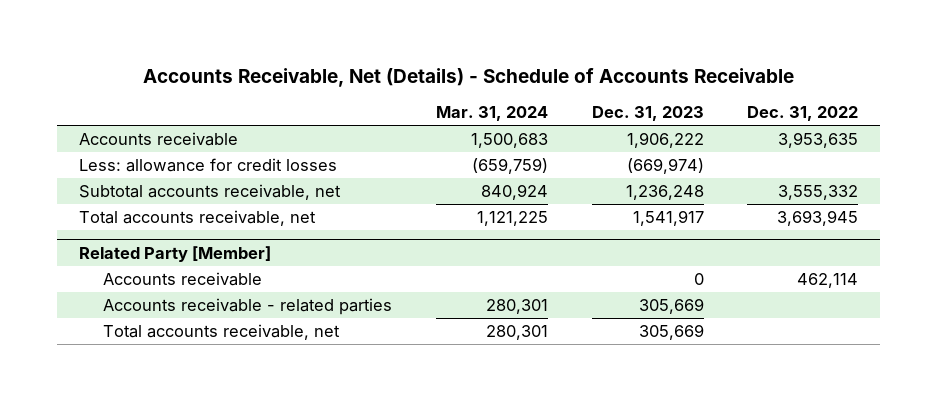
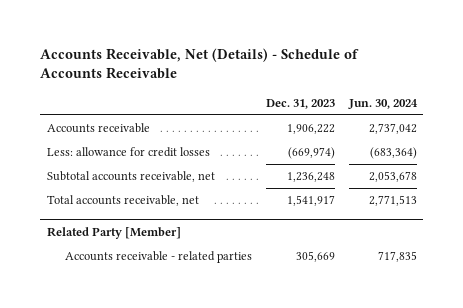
[436,106,549,122] Mar. 31, 2024 -> none
[747,106,859,122] Dec. 31, 2022 -> none
none -> [347,98,418,109] Jun. 30, 2024
[103,272,263,287] Accounts receivable -> none
[103,324,341,341] Total accounts receivable, net -> none

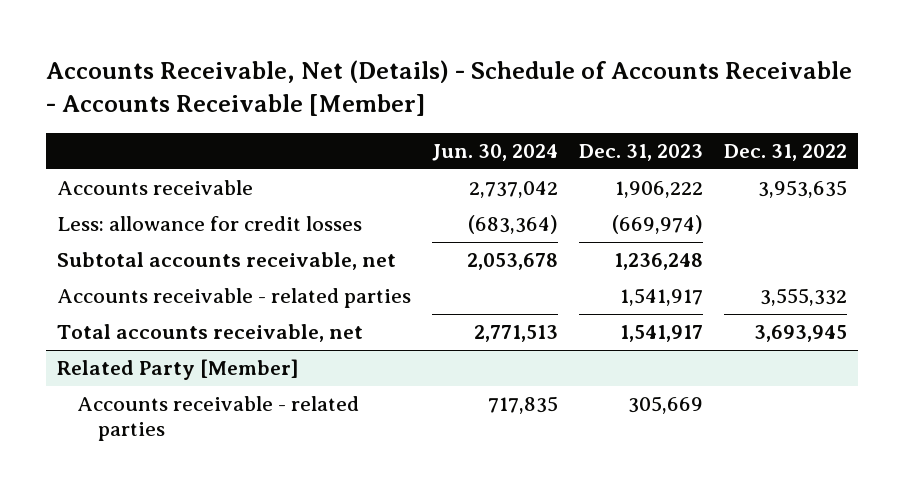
[39,47,359,80] Accounts Receivable, Net (Details) - Schedule of Accounts Receivable -> [46,60,853,116] Accounts Receivable, Net (Details) - Schedule of Accounts Receivable - Accounts Receivable [Member]
none -> [724,144,848,162] Dec. 31, 2022
none -> [56,288,411,309] Accounts receivable - related parties

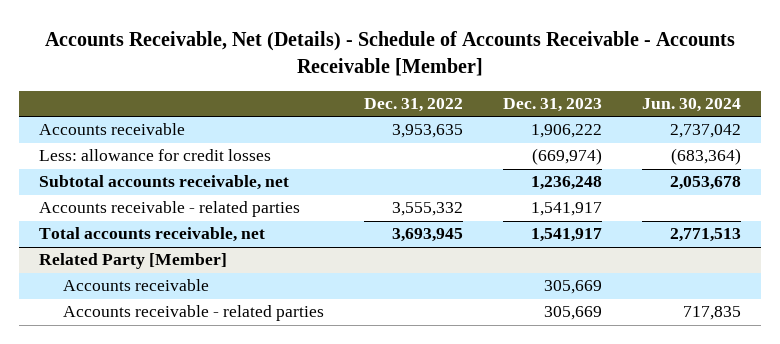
none -> [62,279,209,292] Accounts receivable

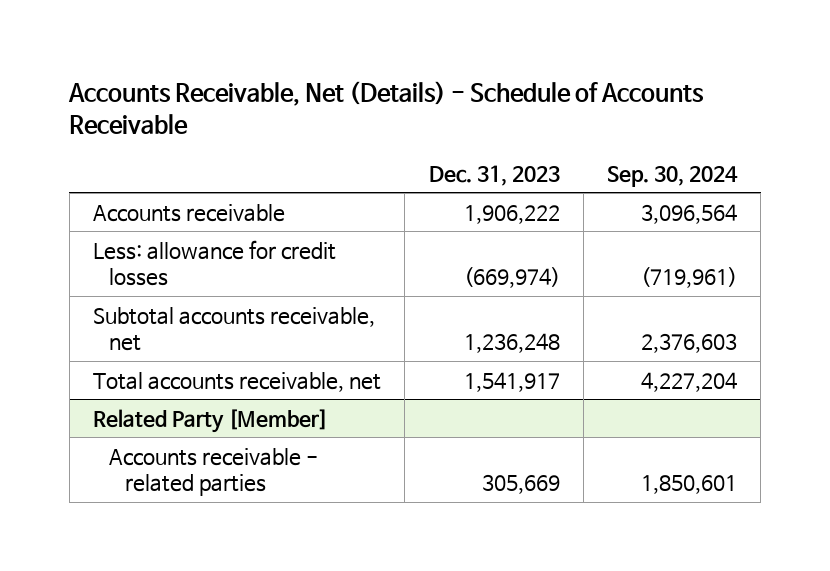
[45,31,736,77] Accounts Receivable, Net (Details) - Schedule of Accounts Receivable - Accounts Receivable [Member] -> [68,81,705,135] Accounts Receivable, Net (Details) - Schedule of Accounts Receivable
[363,98,463,113] Dec. 31, 2022 -> none
[642,98,742,113] Jun. 30, 2024 -> none
none -> [607,165,739,187] Sep. 30, 2024
[39,201,301,218] Accounts receivable - related parties -> none
[62,279,209,292] Accounts receivable -> none

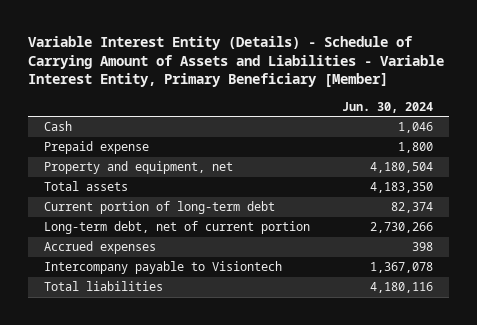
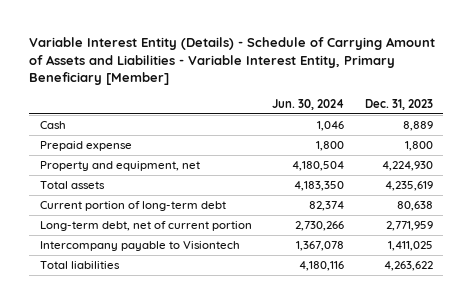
none -> [365,98,434,110] Dec. 31, 2023
[44,241,157,255] Accrued expenses -> none

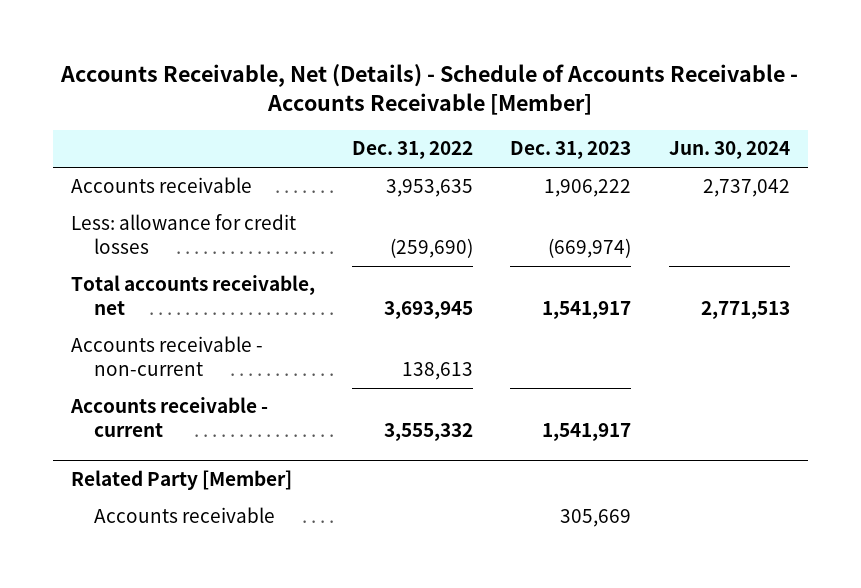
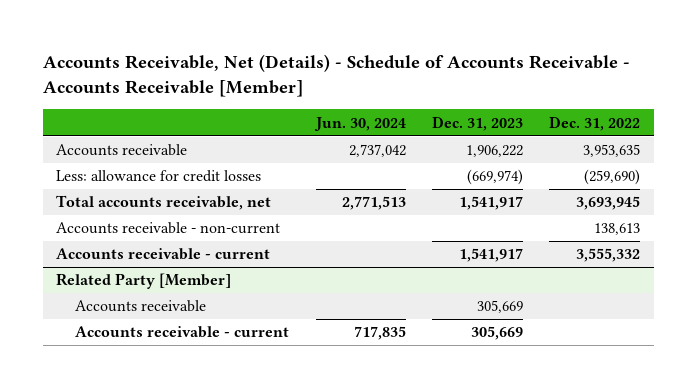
none -> [75,326,290,339] Accounts receivable - current

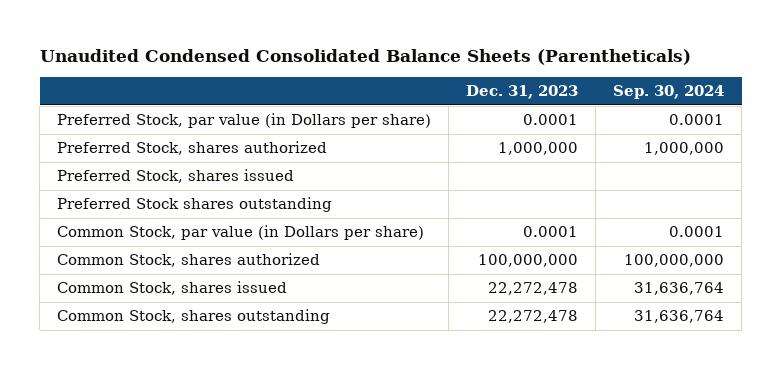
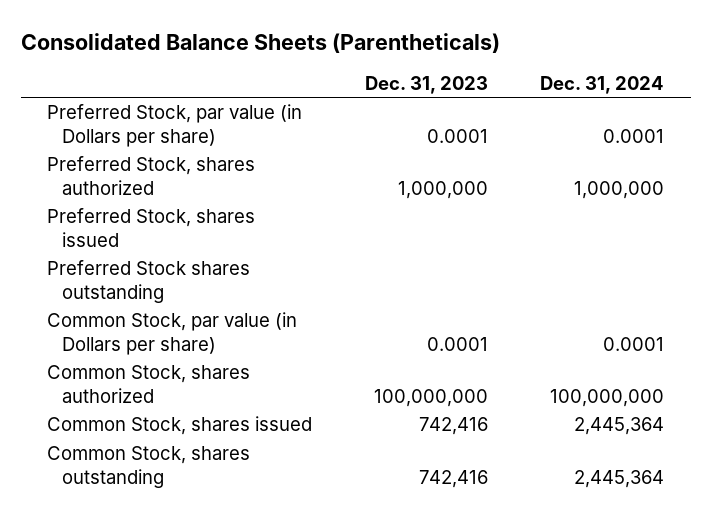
[39,49,691,66] Unaudited Condensed Consolidated Balance Sheets (Parentheticals) -> [20,32,500,53] Consolidated Balance Sheets (Parentheticals)
[613,84,725,99] Sep. 30, 2024 -> none
none -> [540,75,665,94] Dec. 31, 2024
[488,282,579,296] 22,272,478 -> [418,417,488,436] 742,416
[488,310,579,324] 22,272,478 -> [418,469,488,488] 742,416

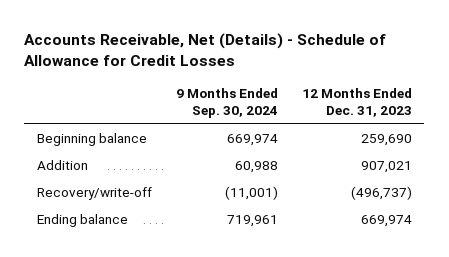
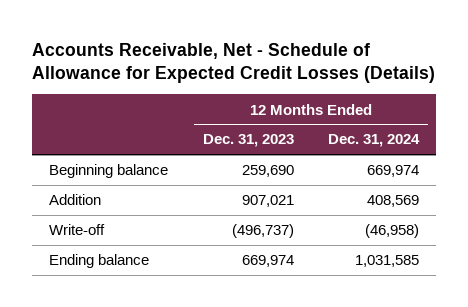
[24,33,387,66] Accounts Receivable, Net (Details) - Schedule of Allowance for Credit Losses -> [32,42,436,84] Accounts Receivable, Net - Schedule of Allowance for Expected Credit Losses (Details)
[175,87,278,118] 9 Months Ended Sep. 30, 2024 -> none
none -> [327,134,420,148] Dec. 31, 2024
[36,187,152,201] Recovery/write-off -> [49,224,106,236] Write-off

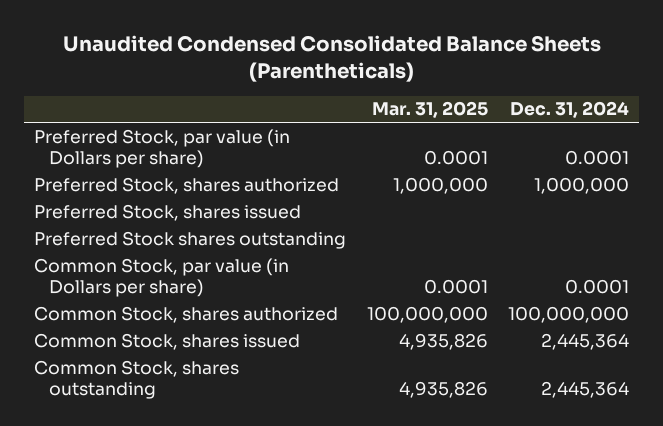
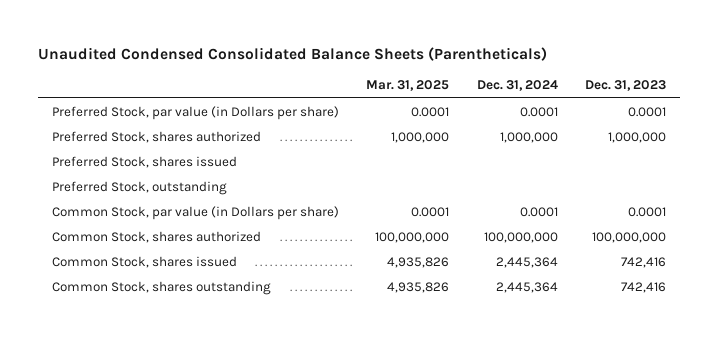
none -> [585,80,667,92] Dec. 31, 2023
[34,230,347,249] Preferred Stock shares outstanding -> [51,180,227,195] Preferred Stock, outstanding

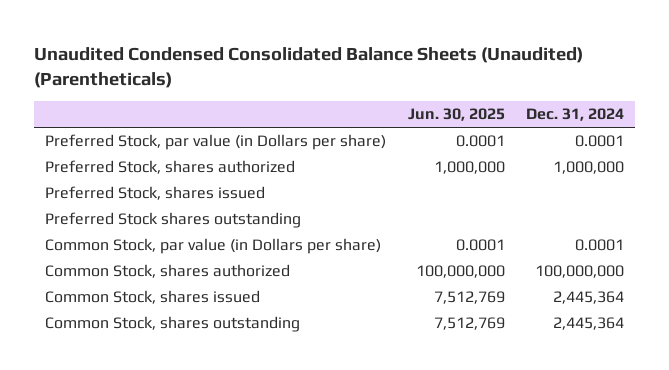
[37,46,547,61] Unaudited Condensed Consolidated Balance Sheets (Parentheticals) -> [34,46,584,88] Unaudited Condensed Consolidated Balance Sheets (Unaudited) (Parentheticals)
[366,80,450,92] Mar. 31, 2025 -> none
[585,80,667,92] Dec. 31, 2023 -> none
none -> [407,108,505,122] Jun. 30, 2025
[51,180,227,195] Preferred Stock, outstanding -> [45,212,302,229] Preferred Stock shares outstanding

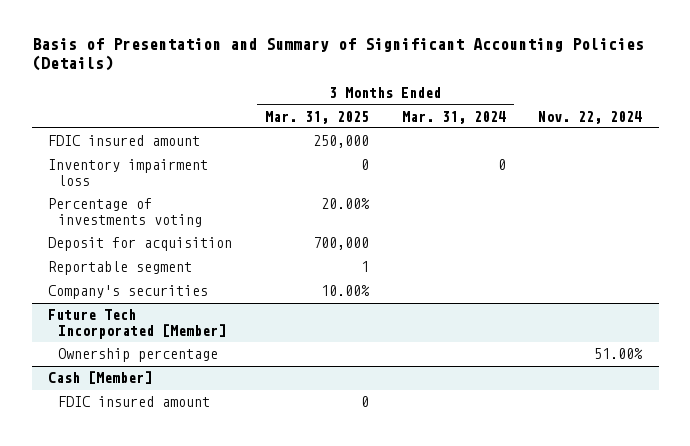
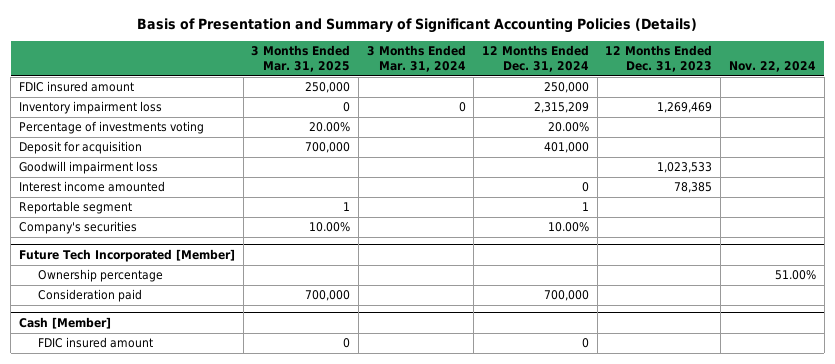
none -> [482,45,590,72] 12 Months Ended Dec. 31, 2024
none -> [605,45,713,72] 12 Months Ended Dec. 31, 2023
none -> [18,161,158,175] Goodwill impairment loss
none -> [18,181,165,193] Interest income amounted
none -> [37,289,142,303] Consideration paid

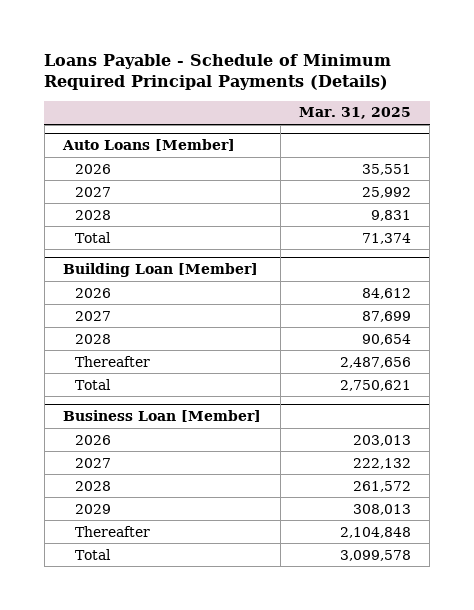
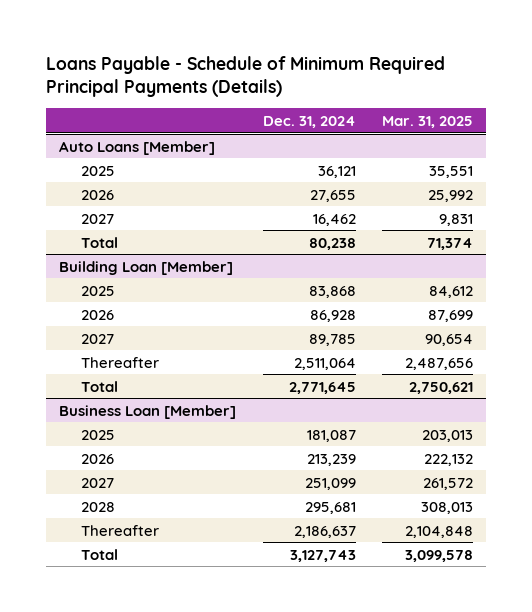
none -> [262,115,356,128] Dec. 31, 2024
[75,209,112,220] 2028 -> none
none -> [80,165,115,176] 2025
[362,163,412,175] 35,551 -> [428,189,474,202] 25,992
[362,186,412,198] 25,992 -> [439,213,474,226] 9,831
[75,333,112,344] 2028 -> none
none -> [80,285,115,296] 2025
[362,287,412,299] 84,612 -> [428,309,474,322] 87,699
[362,310,412,322] 87,699 -> [425,333,474,346] 90,654
[75,503,112,514] 2029 -> none
none -> [80,429,115,440] 2025
[353,434,412,446] 203,013 -> [424,453,474,466] 222,132
[353,457,412,469] 222,132 -> [423,477,474,490] 261,572
[353,480,412,492] 261,572 -> [421,501,474,514] 308,013

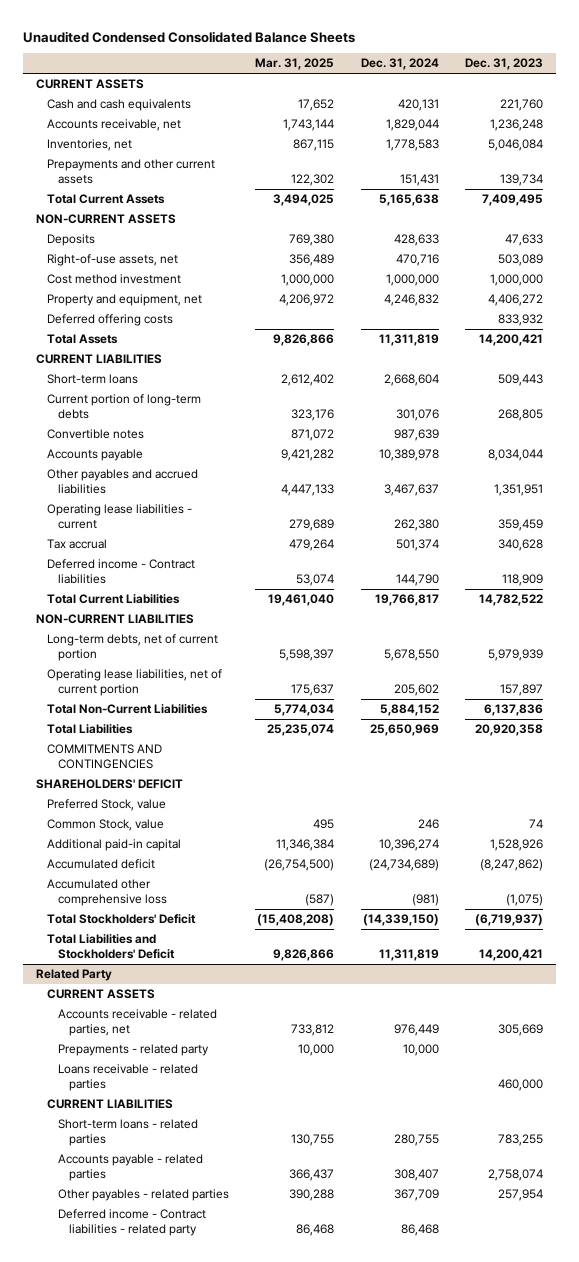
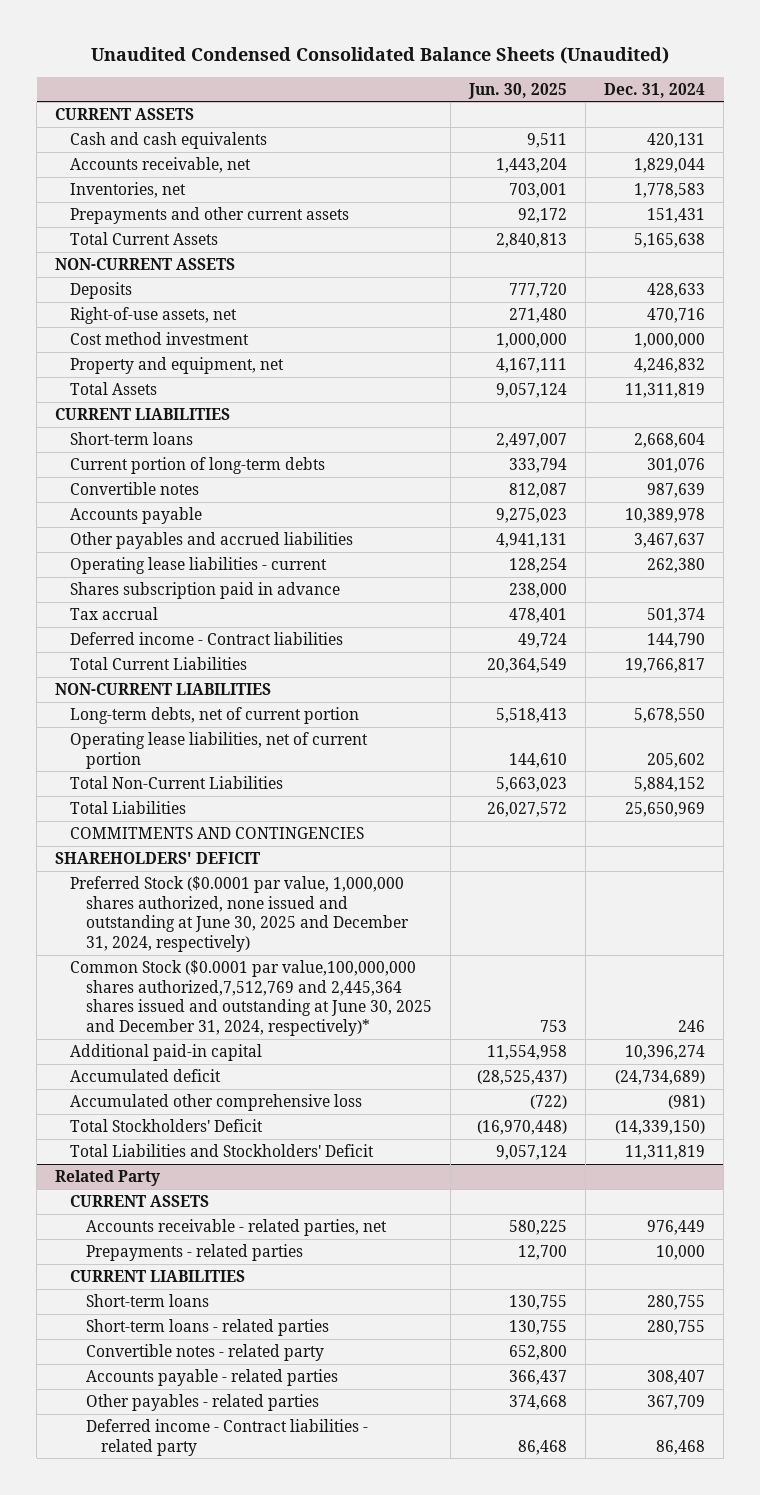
[23,30,356,43] Unaudited Condensed Consolidated Balance Sheets -> [91,46,670,64] Unaudited Condensed Consolidated Balance Sheets (Unaudited)
[255,58,335,71] Mar. 31, 2025 -> none
[464,58,543,71] Dec. 31, 2023 -> none
none -> [467,82,567,99] Jun. 30, 2025
[47,313,174,326] Deferred offering costs -> none
none -> [70,582,341,600] Shares subscription paid in advance
[47,798,167,811] Preferred Stock, value -> [70,876,409,953] Preferred Stock ($0.0001 par value, 1,000,000 shares authorized, none issued and outstanding at June 30, 2025 and December 31, 2024, respectively)
[47,818,165,831] Common Stock, value -> [70,960,432,1037] Common Stock ($0.0001 par value,100,000,000 shares authorized,7,512,769 and 2,445,364 shares issued and outstanding at June 30, 2025 and December 31, 2024, respectively)*
[58,1063,199,1092] Loans receivable - related parties -> none
[58,1043,210,1056] Prepayments - related party -> [85,1244,303,1262] Prepayments - related parties
none -> [85,1294,209,1308] Short-term loans
none -> [85,1344,324,1362] Convertible notes - related party

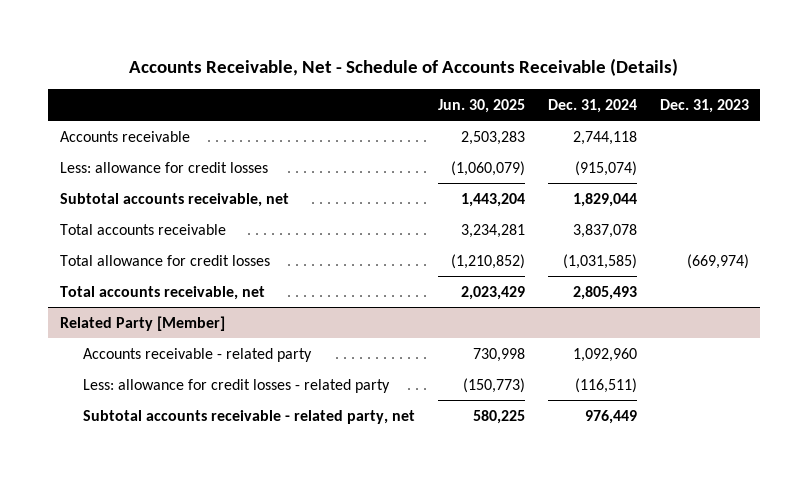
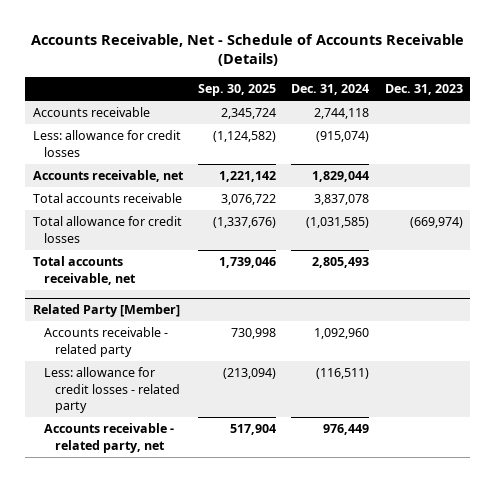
[438,98,526,113] Jun. 30, 2025 -> none
none -> [198,84,277,97] Sep. 30, 2025
[59,192,289,207] Subtotal accounts receivable, net -> [32,170,184,183] Accounts receivable, net
[83,409,416,424] Subtotal accounts receivable - related party, net -> [43,423,174,453] Accounts receivable - related party, net

